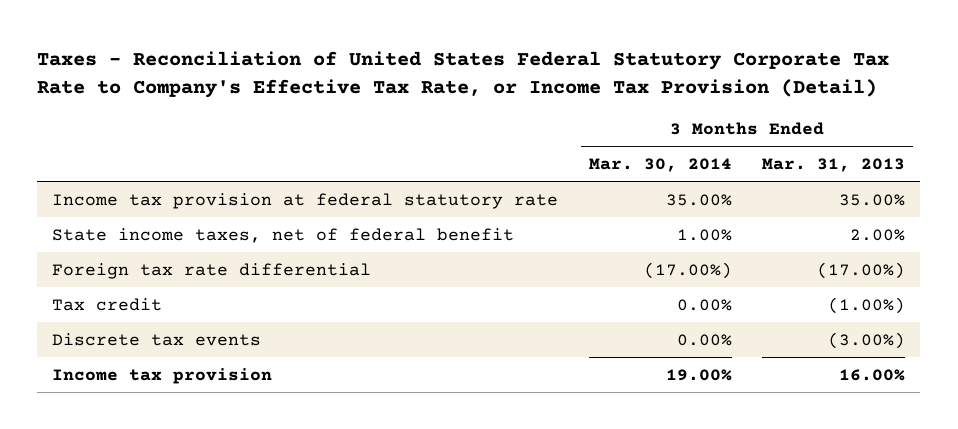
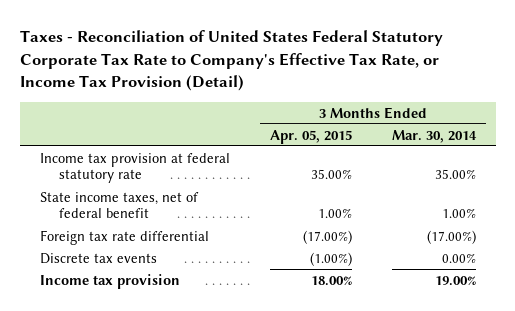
[762,158,906,173] Mar. 31, 2013 -> none
none -> [269,129,352,144] Apr. 05, 2015
[52,297,163,311] Tax credit -> none

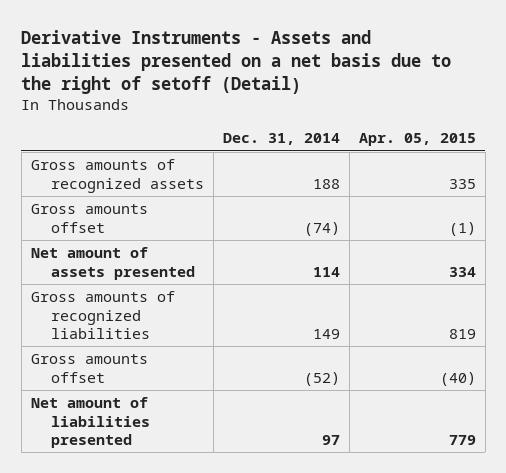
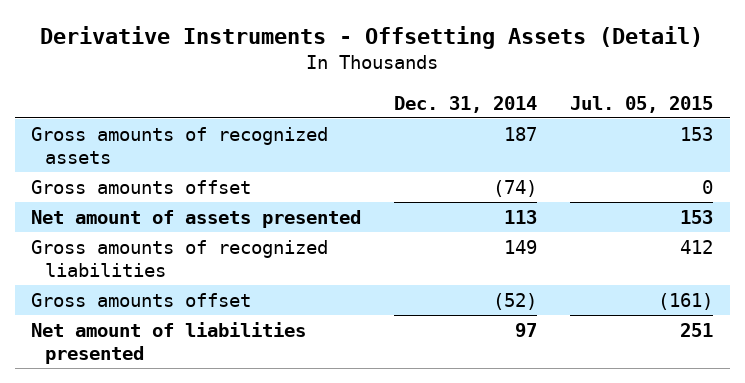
[21,30,452,95] Derivative Instruments - Assets and liabilities presented on a net basis due to the right of setoff (Detail) -> [40,25,704,49] Derivative Instruments - Offsetting Assets (Detail)
[358,133,476,147] Apr. 05, 2015 -> none
none -> [570,95,714,113] Jul. 05, 2015
[312,178,340,189] 188 -> [504,126,538,141] 187
[312,266,340,277] 114 -> [504,209,538,224] 113

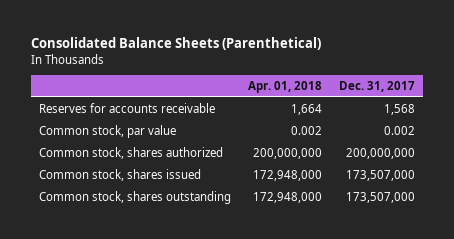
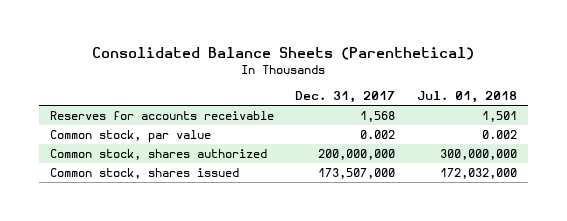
[247,81,322,94] Apr. 01, 2018 -> none
none -> [416,90,517,103] Jul. 01, 2018
[38,190,231,204] Common stock, shares outstanding -> none

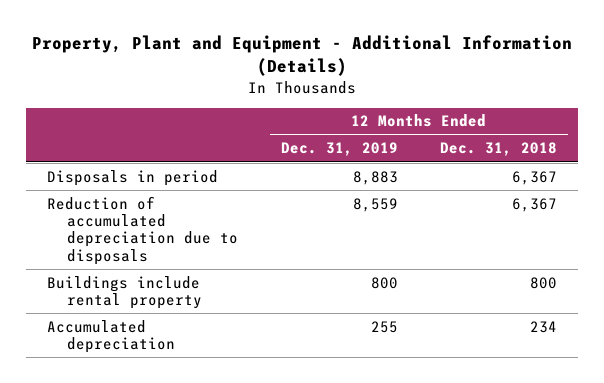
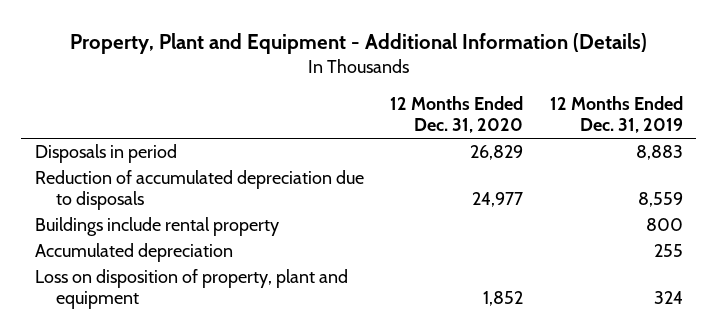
[440,142,558,157] Dec. 31, 2018 -> none
none -> [390,96,524,134] 12 Months Ended Dec. 31, 2020
none -> [34,269,348,310] Loss on disposition of property, plant and equipment

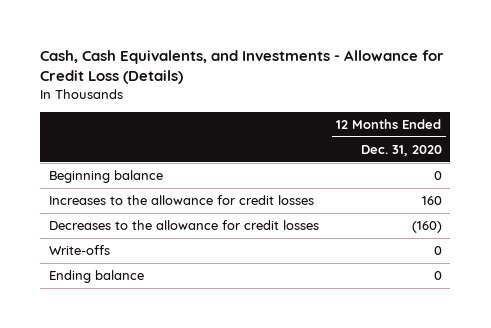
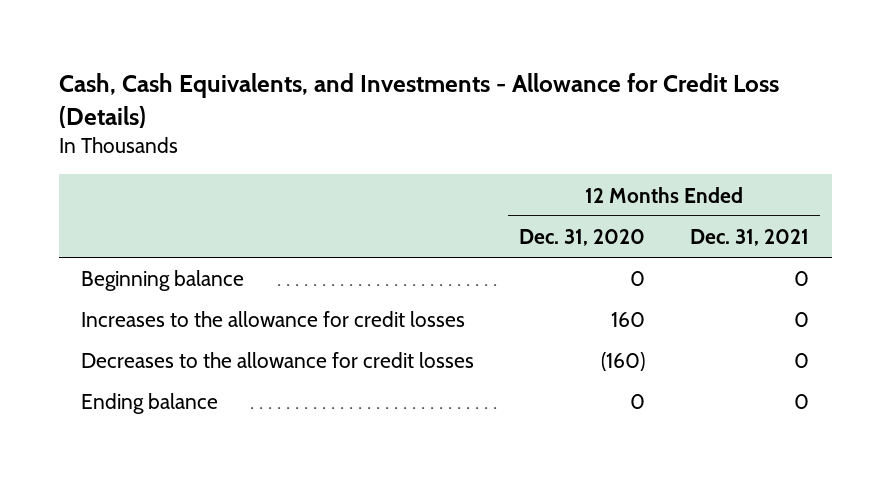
none -> [690,229,810,247] Dec. 31, 2021
[49,245,111,256] Write-offs -> none

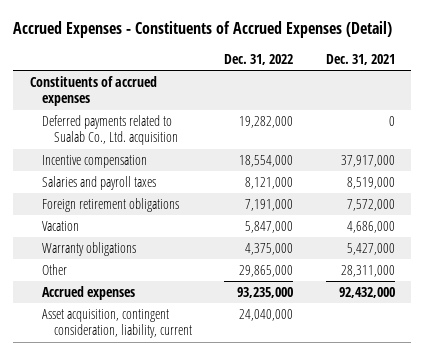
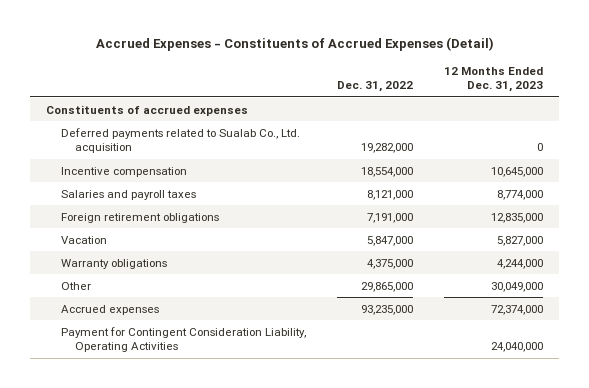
[326,53,396,65] Dec. 31, 2021 -> none
none -> [444,66,544,93] 12 Months Ended Dec. 31, 2023
[41,308,192,339] Asset acquisition, contingent consideration, liability, current -> none
none -> [60,326,306,353] Payment for Contingent Consideration Liability, Operating Activities

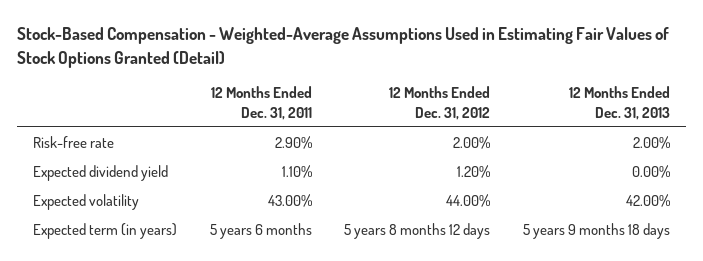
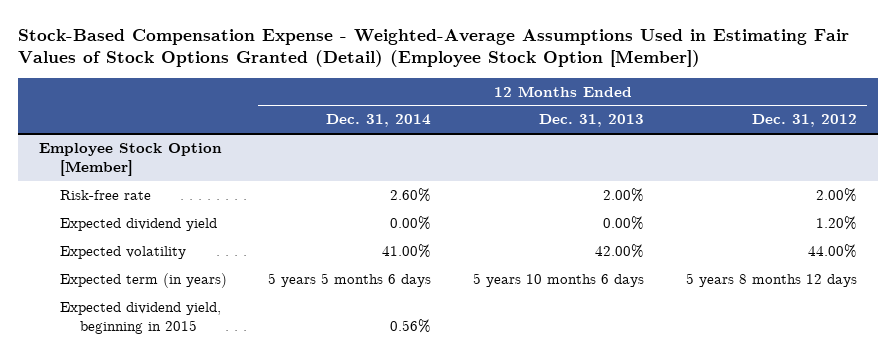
[17,27,670,68] Stock-Based Compensation - Weighted-Average Assumptions Used in Estimating Fair Values of Stock Options Granted (Detail) -> [18,28,850,68] Stock-Based Compensation Expense - Weighted-Average Assumptions Used in Estimating Fair Values of Stock Options Granted (Detail) (Employee Stock Option [Member])
[210,86,312,120] 12 Months Ended Dec. 31, 2011 -> none
none -> [326,114,432,128] Dec. 31, 2014
none -> [39,142,223,176] Employee Stock Option [Member]
[522,222,670,239] 5 years 9 months 18 days -> [473,272,645,287] 5 years 10 months 6 days
none -> [59,301,221,334] Expected dividend yield, beginning in 2015

